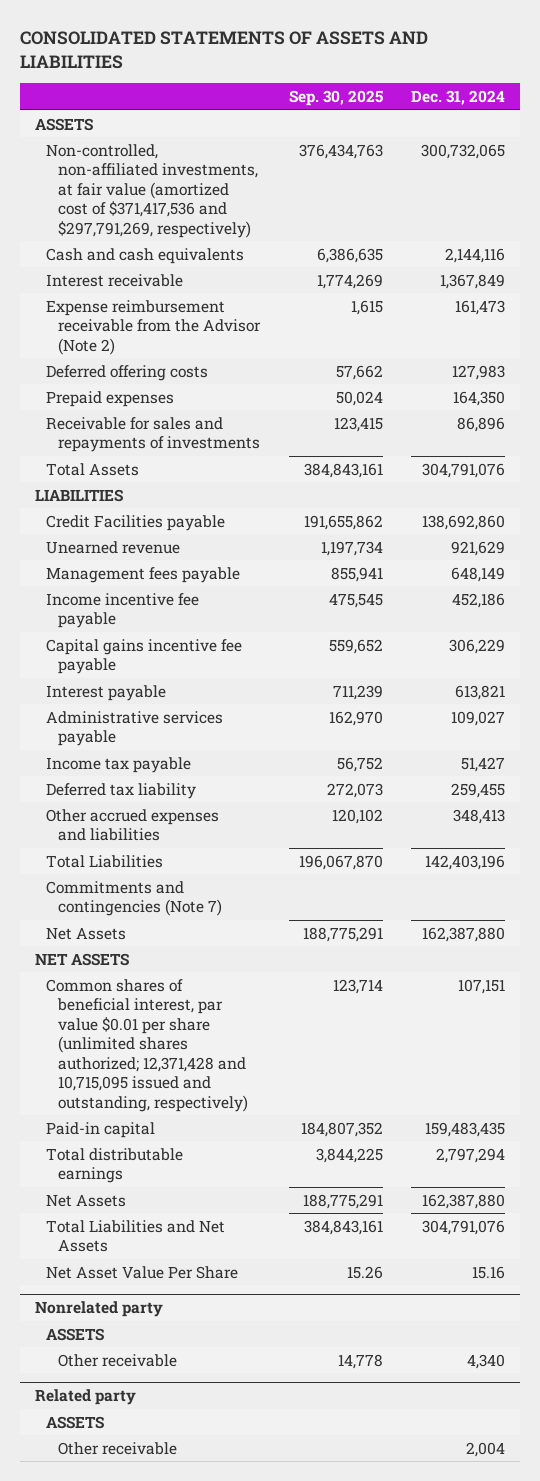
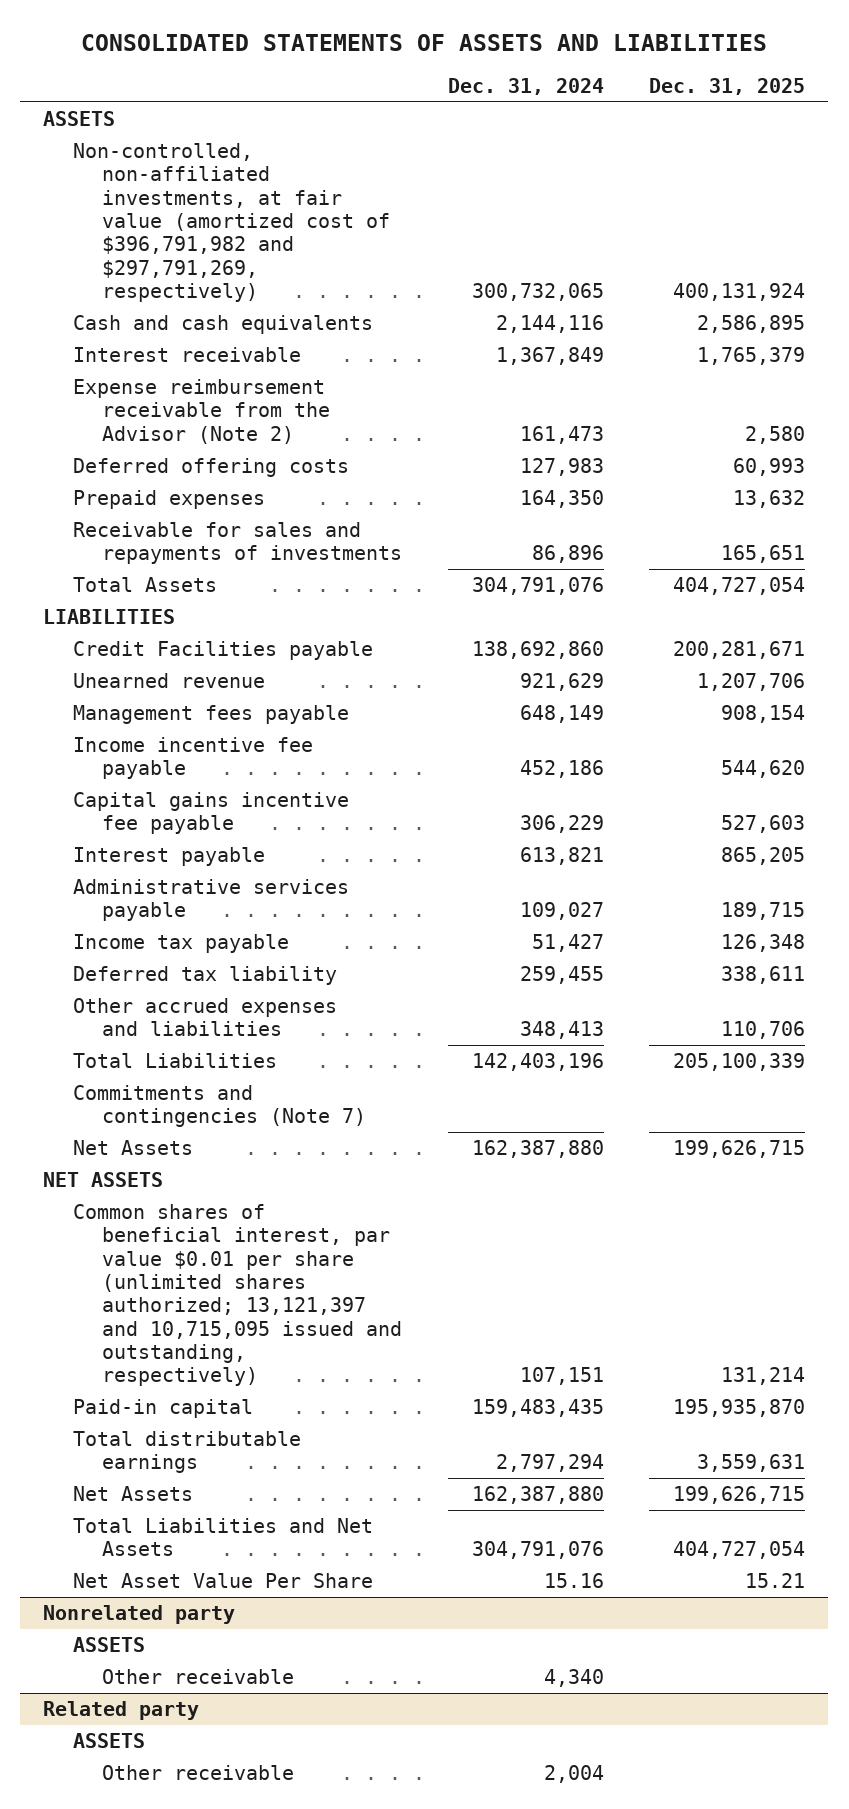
[288,89,383,106] Sep. 30, 2025 -> none
none -> [649,78,806,96] Dec. 31, 2025
[46,143,258,238] Non-controlled, non-affiliated investments, at fair value (amortized cost of $371,417,536 and $297,791,269, respectively) -> [72,143,391,303] Non-controlled, non-affiliated investments, at fair value (amortized cost of $396,791,982 and $297,791,269, respectively)
[46,978,248,1112] Common shares of beneficial interest, par value $0.01 per share (unlimited shares authorized; 12,371,428 and 10,715,095 issued and outstanding, respectively) -> [72,1204,403,1387] Common shares of beneficial interest, par value $0.01 per share (unlimited shares authorized; 13,121,397 and 10,715,095 issued and outstanding, respectively)

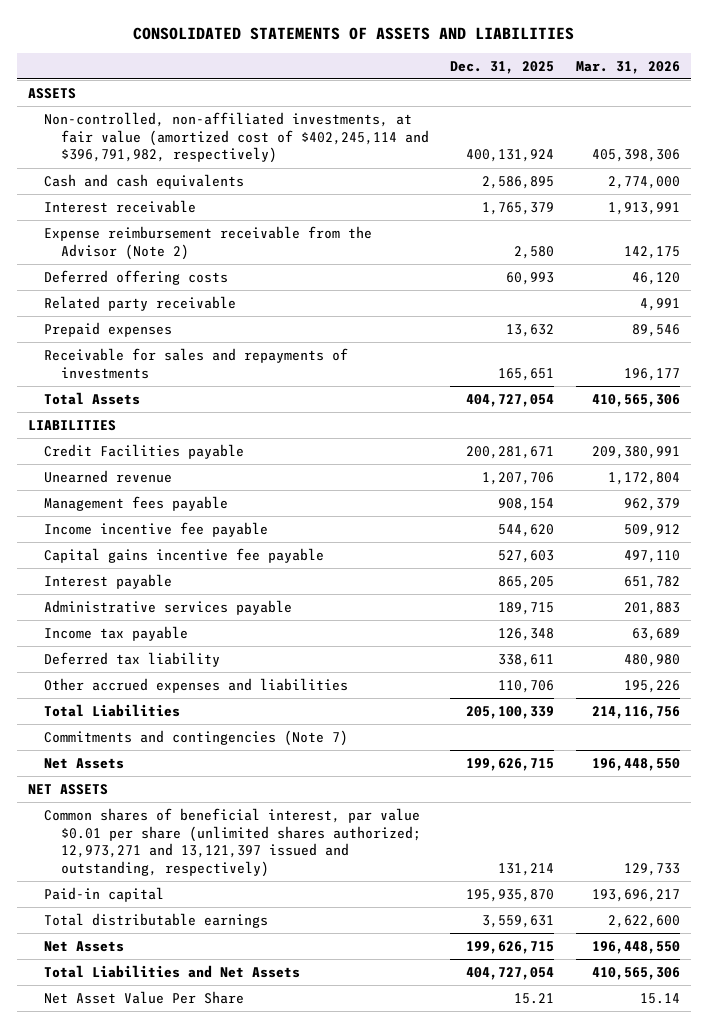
[447,78,604,96] Dec. 31, 2024 -> none
none -> [576,60,681,74] Mar. 31, 2026
[72,143,391,303] Non-controlled, non-affiliated investments, at fair value (amortized cost of $396,791,982 and $297,791,269, respectively) -> [44,111,429,164] Non-controlled, non-affiliated investments, at fair value (amortized cost of $402,245,114 and $396,791,982, respectively)
none -> [44,295,237,311] Related party receivable
[72,1204,403,1387] Common shares of beneficial interest, par value $0.01 per share (unlimited shares authorized; 13,121,397 and 10,715,095 issued and outstanding, respectively) -> [44,807,421,878] Common shares of beneficial interest, par value $0.01 per share (unlimited shares authorized; 12,973,271 and 13,121,397 issued and outstanding, respectively)
[43,1605,236,1625] Nonrelated party -> none
[72,1637,145,1653] ASSETS -> none
[102,1669,295,1685] Other receivable -> none
[43,1701,200,1721] Related party -> none
[72,1733,145,1749] ASSETS -> none
[102,1765,295,1781] Other receivable -> none

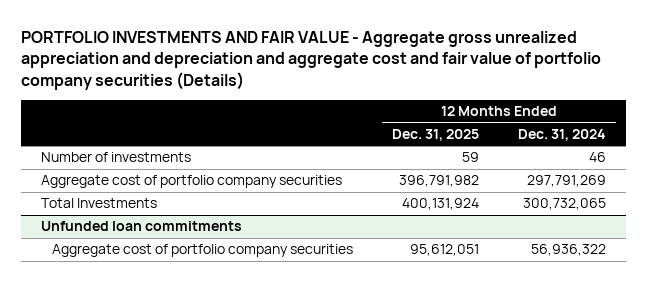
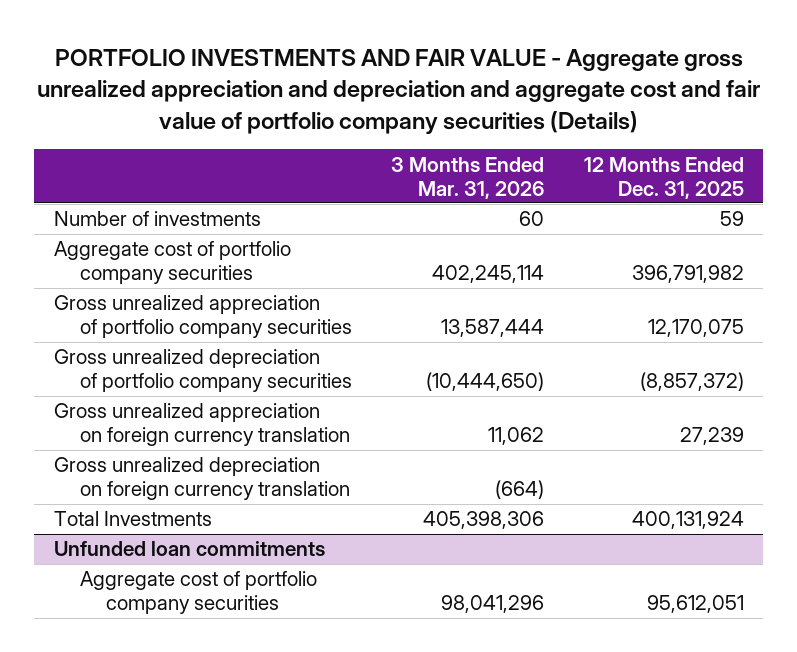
[518,128,607,141] Dec. 31, 2024 -> none
none -> [391,156,545,199] 3 Months Ended Mar. 31, 2026
none -> [53,295,352,339] Gross unrealized appreciation of portfolio company securities
none -> [53,349,352,393] Gross unrealized depreciation of portfolio company securities
none -> [53,403,350,447] Gross unrealized appreciation on foreign currency translation
none -> [53,457,350,501] Gross unrealized depreciation on foreign currency translation

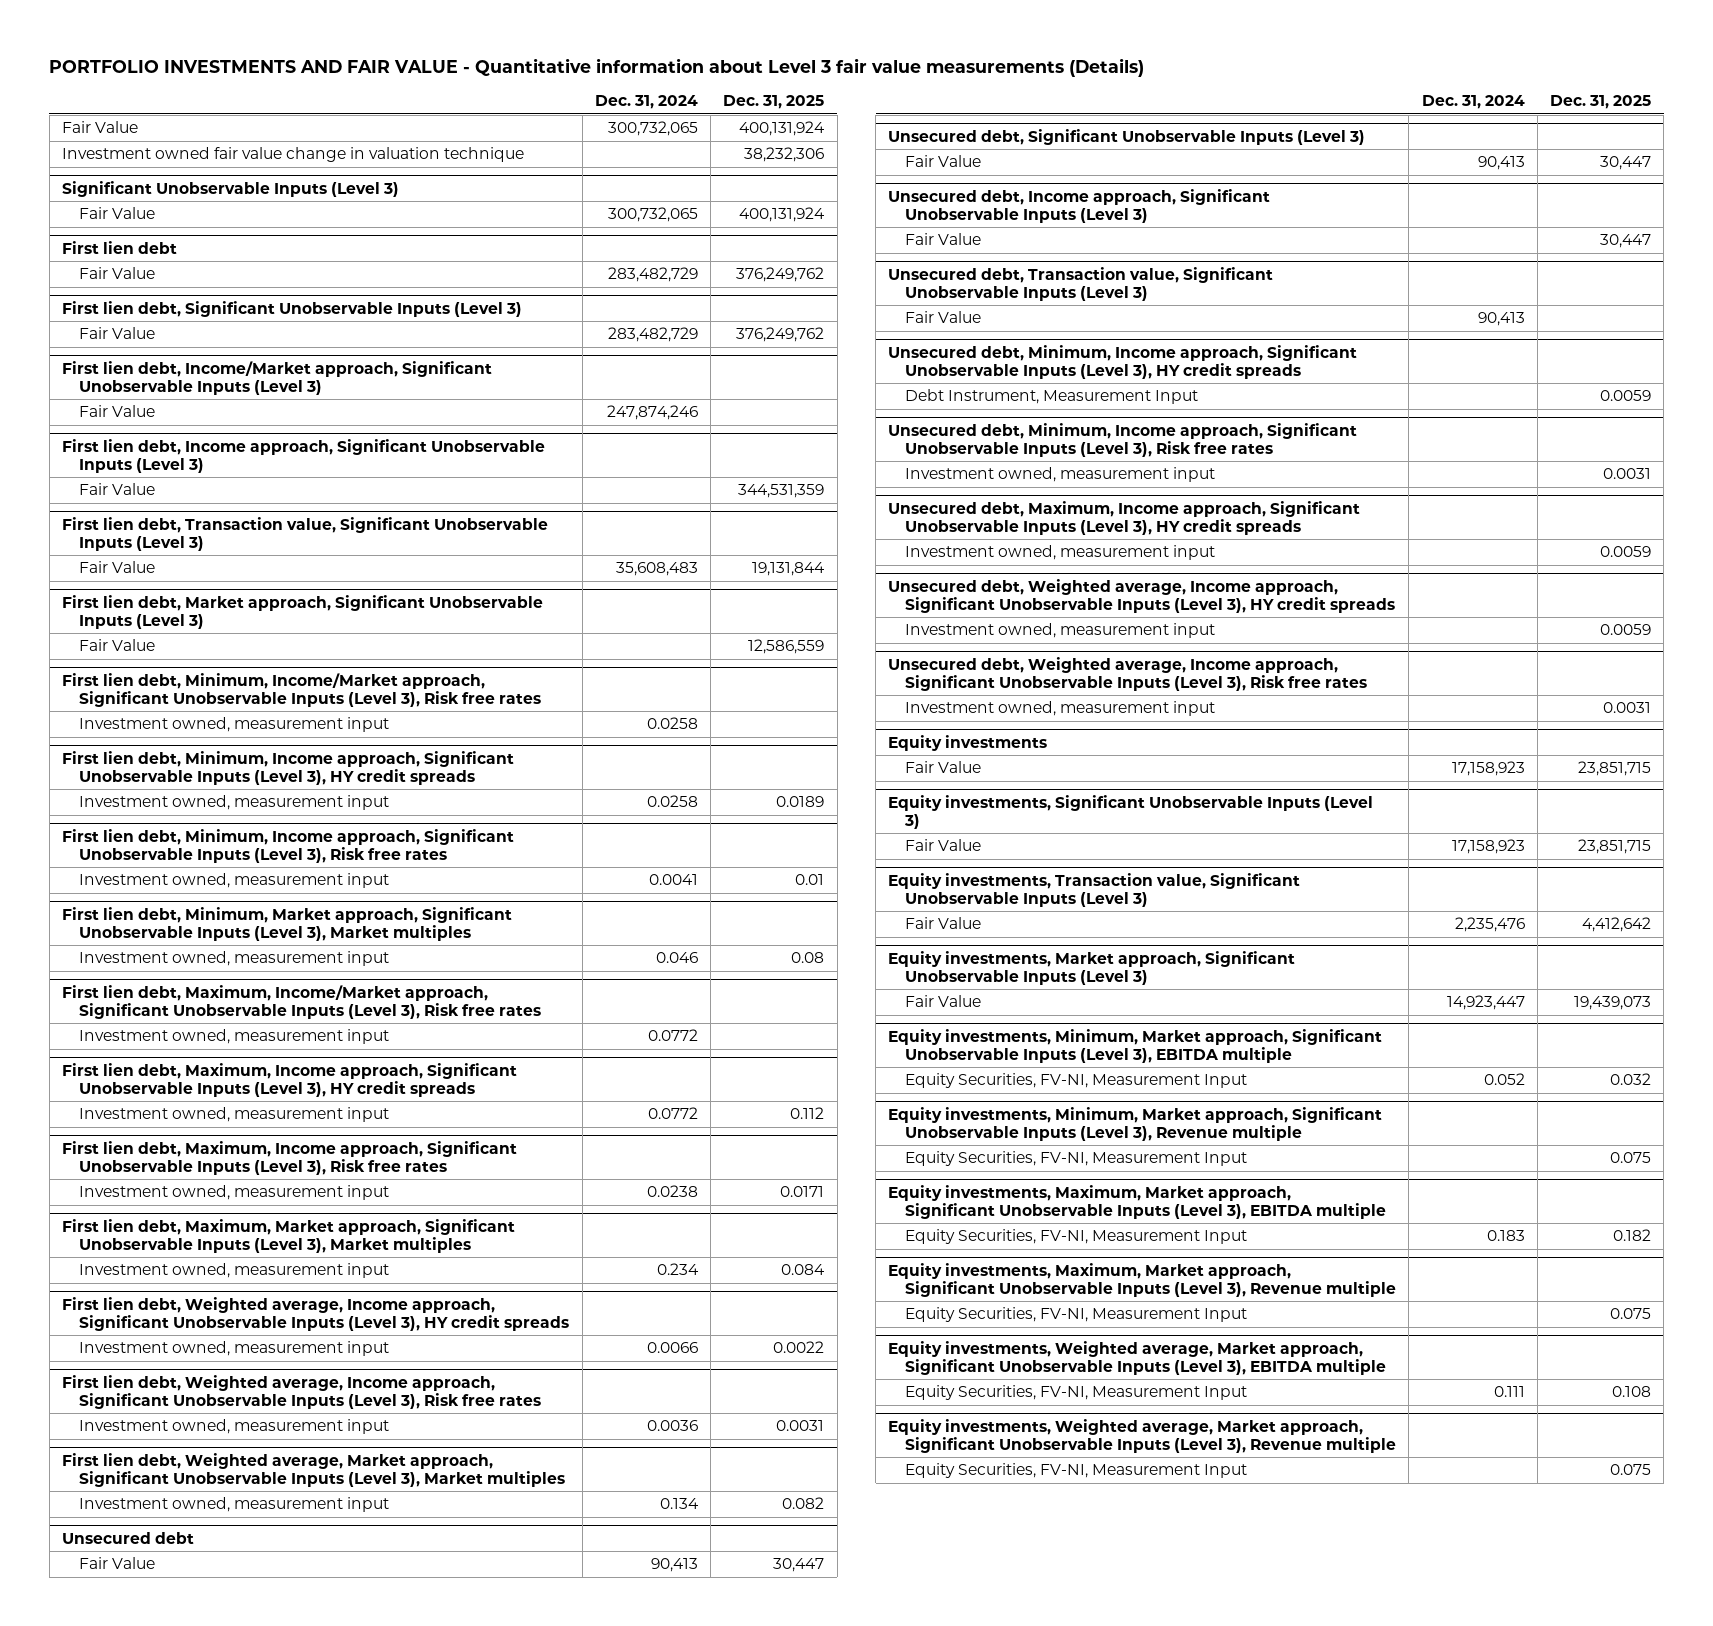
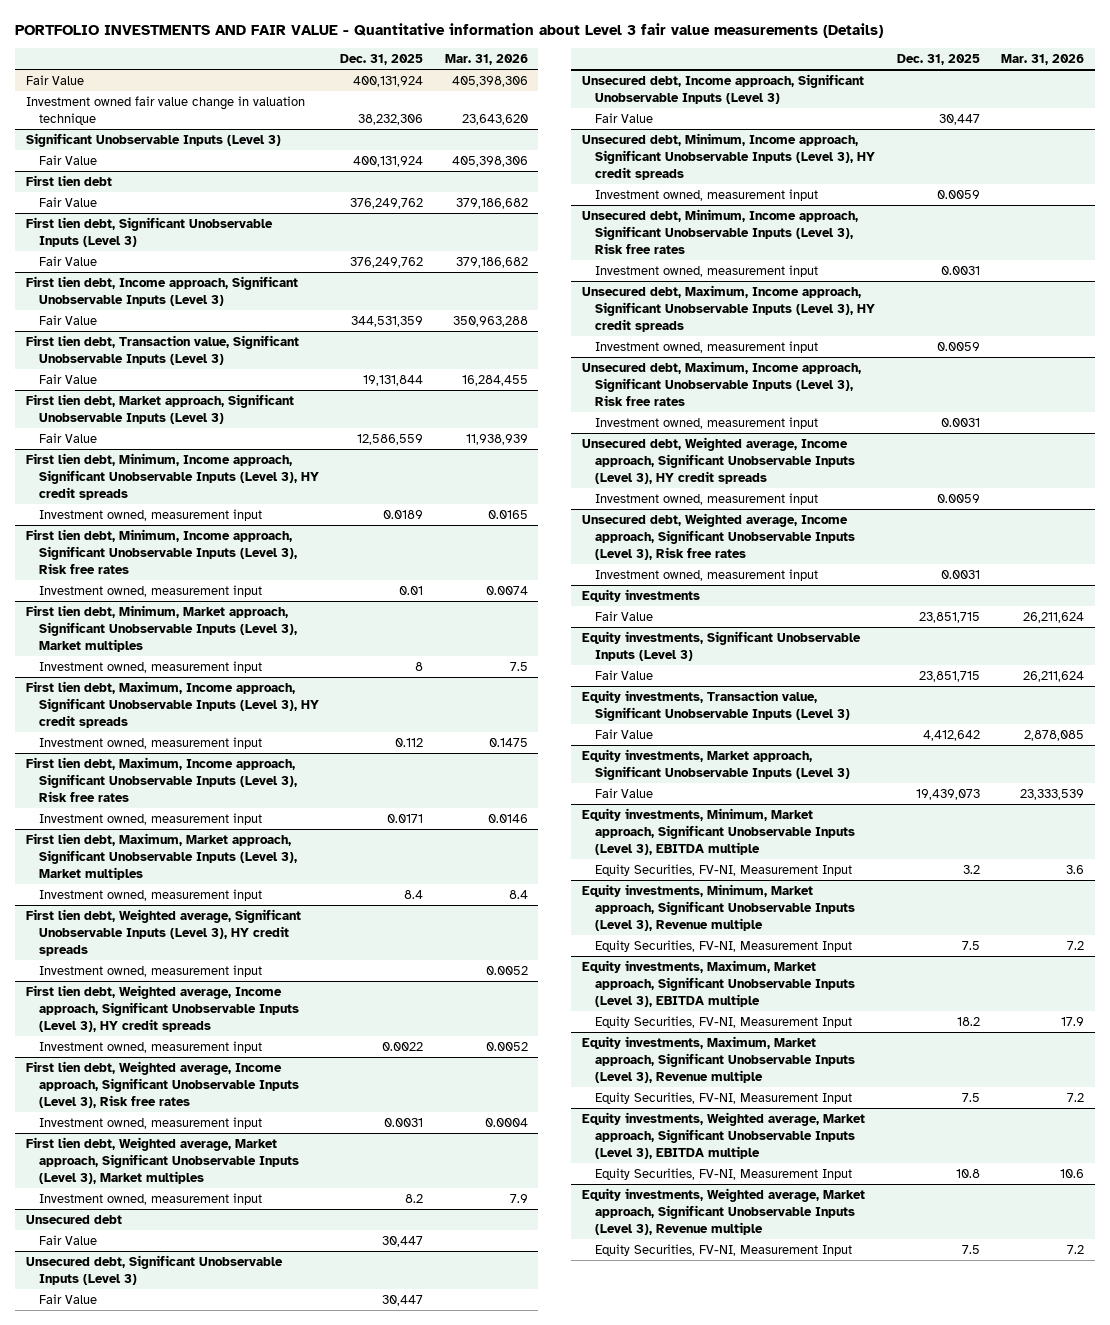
[595,95,699,110] Dec. 31, 2024 -> none
none -> [444,54,528,66] Mar. 31, 2026
[61,361,492,395] First lien debt, Income/Market approach, Significant Unobservable Inputs (Level 3) -> none
[78,405,155,418] Fair Value -> none
[61,673,541,707] First lien debt, Minimum, Income/Market approach, Significant Unobservable Inputs (Level 3), Risk free rates -> none
[78,717,389,733] Investment owned, measurement input -> none
[61,985,541,1019] First lien debt, Maximum, Income/Market approach, Significant Unobservable Inputs (Level 3), Risk free rates -> none
[78,1029,389,1045] Investment owned, measurement input -> none
[791,952,825,964] 0.08 -> [415,661,424,671] 8
[781,1264,826,1276] 0.084 -> [404,889,424,899] 8.4
none -> [25,908,301,956] First lien debt, Weighted average, Significant Unobservable Inputs (Level 3), HY credit spreads
none -> [39,964,263,977] Investment owned, measurement input
[782,1497,825,1510] 0.082 -> [405,1193,424,1203] 8.2
[888,267,1274,301] Unsecured debt, Transaction value, Significant Unobservable Inputs (Level 3) -> none
[905,311,982,324] Fair Value -> none
[905,389,1199,405] Debt Instrument, Measurement Input -> none
none -> [595,188,819,201] Investment owned, measurement input
none -> [581,360,861,406] Unsecured debt, Maximum, Income approach, Significant Unobservable Inputs (Level 3), Risk free rates
none -> [595,416,819,429] Investment owned, measurement input
[1609,1073,1651,1086] 0.032 -> [962,864,980,874] 3.2
[1609,1152,1651,1164] 0.075 -> [961,940,980,950] 7.5
[1612,1229,1651,1242] 0.182 -> [956,1016,980,1026] 18.2
[1609,1308,1651,1320] 0.075 -> [961,1092,980,1102] 7.5
[1611,1386,1651,1398] 0.108 -> [955,1168,980,1178] 10.8
[1609,1464,1651,1476] 0.075 -> [961,1244,980,1254] 7.5

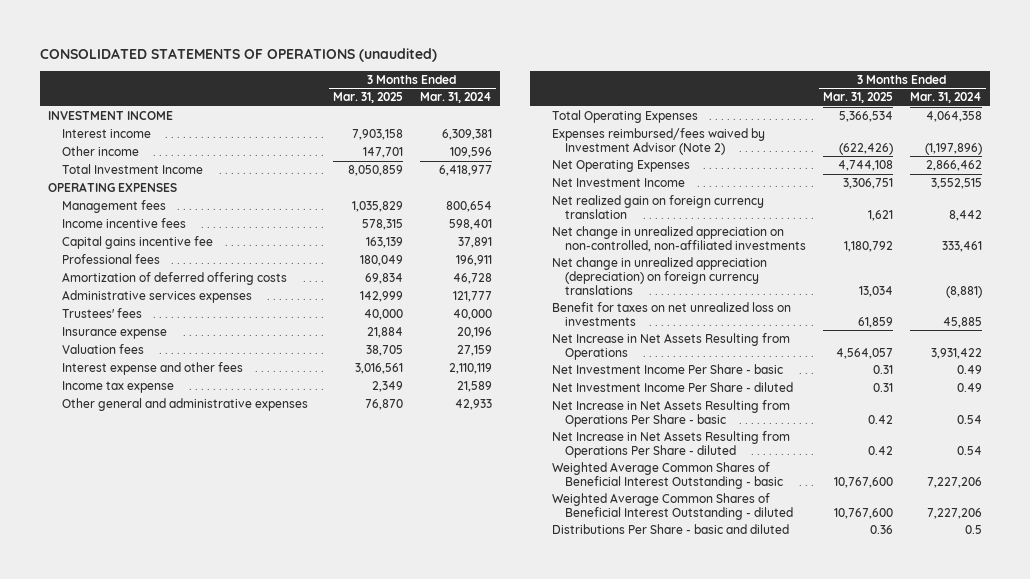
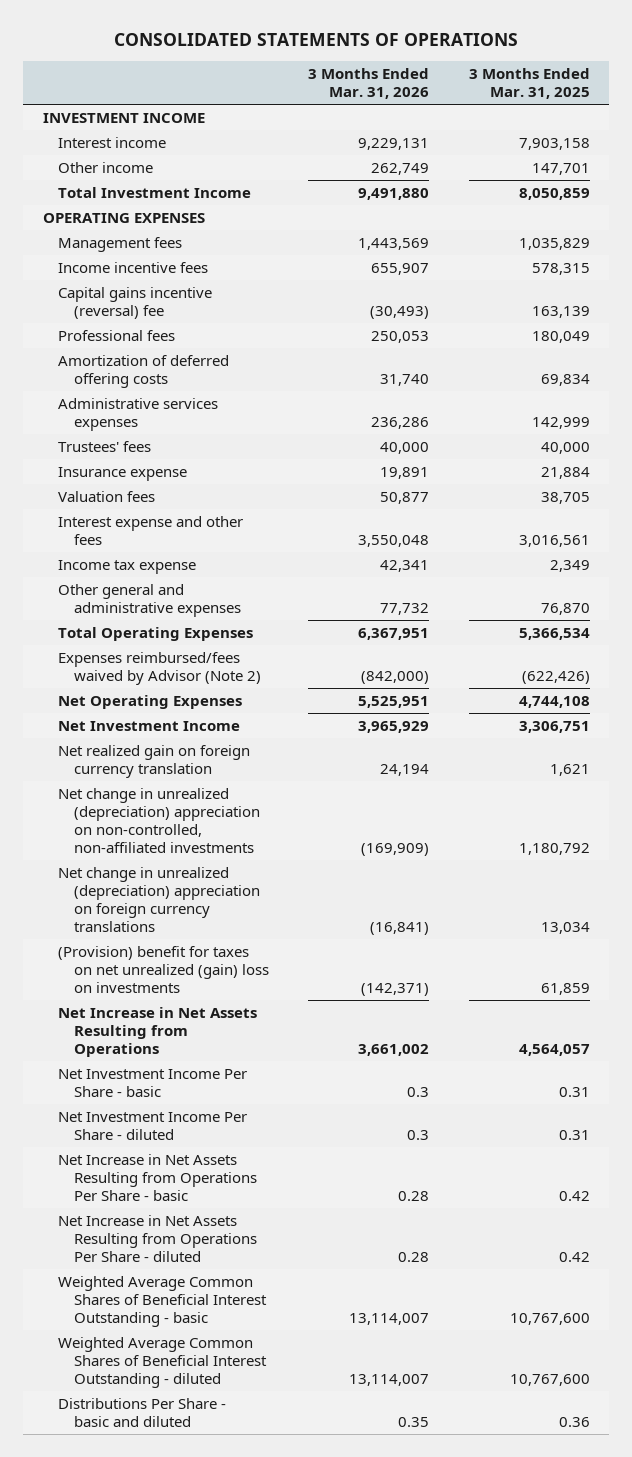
[40,47,438,62] CONSOLIDATED STATEMENTS OF OPERATIONS (unaudited) -> [114,33,519,47] CONSOLIDATED STATEMENTS OF OPERATIONS
[419,92,492,104] Mar. 31, 2024 -> none
none -> [308,68,430,100] 3 Months Ended Mar. 31, 2026
[61,236,213,250] Capital gains incentive fee -> [58,286,213,319] Capital gains incentive (reversal) fee
[551,128,765,155] Expenses reimbursed/fees waived by Investment Advisor (Note 2) -> [58,651,261,685] Expenses reimbursed/fees waived by Advisor (Note 2)
[551,226,807,252] Net change in unrealized appreciation on non-controlled, non-affiliated investments -> [58,787,260,853] Net change in unrealized (depreciation) appreciation on non-controlled, non-affiliated investments
[551,257,767,295] Net change in unrealized appreciation (depreciation) on foreign currency translations -> [58,866,260,932] Net change in unrealized (depreciation) appreciation on foreign currency translations
[551,302,791,326] Benefit for taxes on net unrealized loss on investments -> [58,945,269,993] (Provision) benefit for taxes on net unrealized (gain) loss on investments

